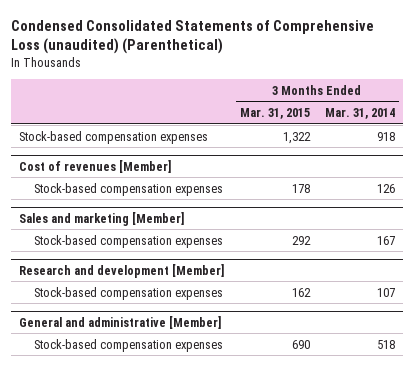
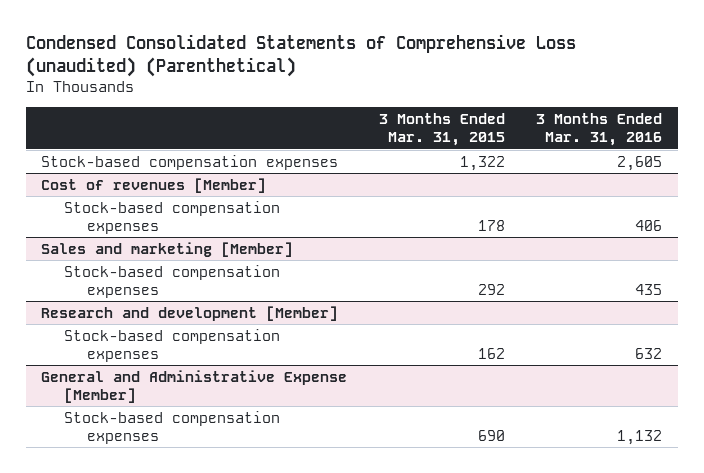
[325,108,396,120] Mar. 31, 2014 -> none
none -> [536,113,663,147] 3 Months Ended Mar. 31, 2016
[19,315,222,329] General and administrative [Member] -> [41,369,348,404] General and Administrative Expense [Member]

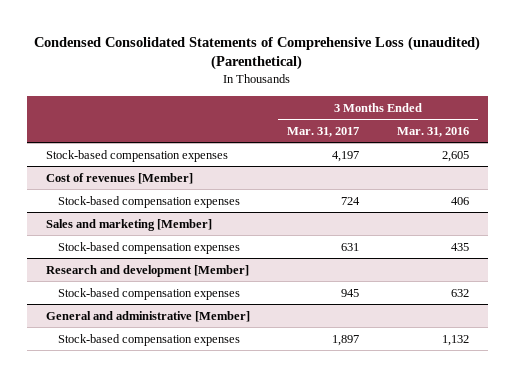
[378,113,505,147] 3 Months Ended Mar. 31, 2015 -> none
none -> [287,126,360,137] Mar. 31, 2017
[41,369,348,404] General and Administrative Expense [Member] -> [45,310,250,322] General and administrative [Member]

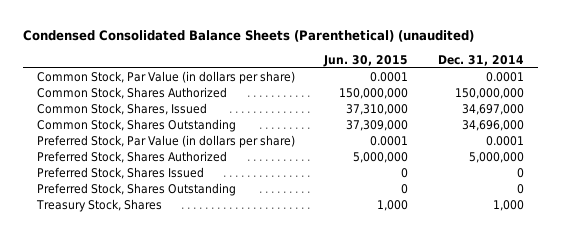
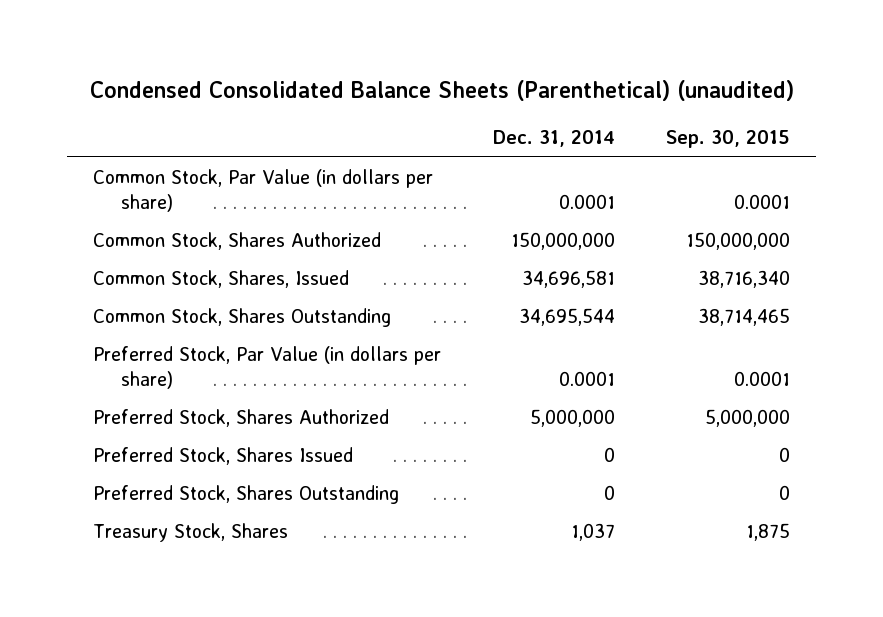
[323,54,409,67] Jun. 30, 2015 -> none
none -> [666,130,791,149] Sep. 30, 2015
[461,104,524,116] 34,697,000 -> [521,270,615,289] 34,696,581
[461,120,524,132] 34,696,000 -> [518,308,615,327] 34,695,544
[492,200,524,212] 1,000 -> [570,523,615,542] 1,037

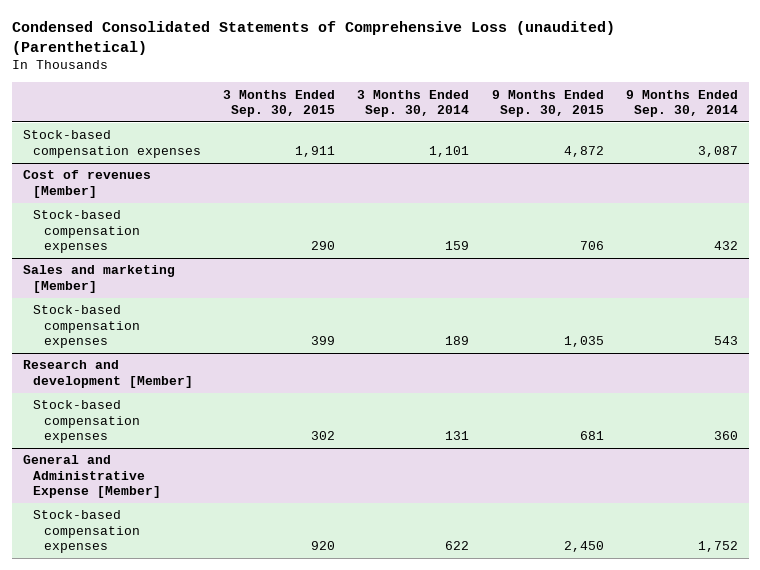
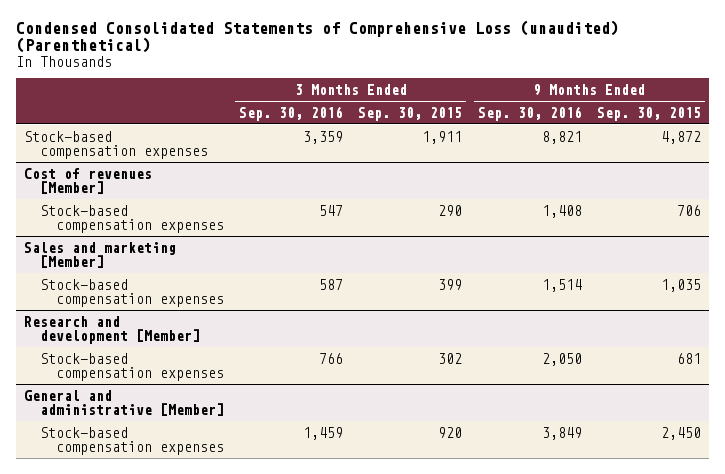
[357,89,470,117] 3 Months Ended Sep. 30, 2014 -> none
[625,89,738,117] 9 Months Ended Sep. 30, 2014 -> none
none -> [238,105,343,121] Sep. 30, 2016
none -> [477,105,582,121] Sep. 30, 2016
[22,455,162,499] General and Administrative Expense [Member] -> [23,389,224,416] General and administrative [Member]

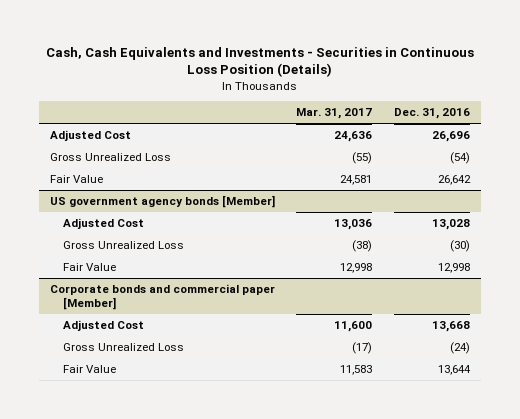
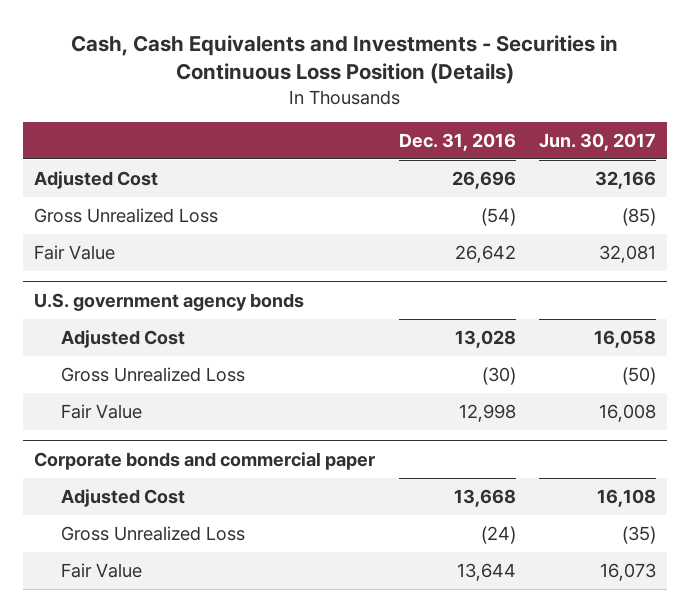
[296,108,373,120] Mar. 31, 2017 -> none
none -> [538,133,656,152] Jun. 30, 2017
[49,195,275,209] US government agency bonds [Member] -> [34,292,305,311] U.S. government agency bonds
[49,284,275,310] Corporate bonds and commercial paper [Member] -> [34,451,376,470] Corporate bonds and commercial paper

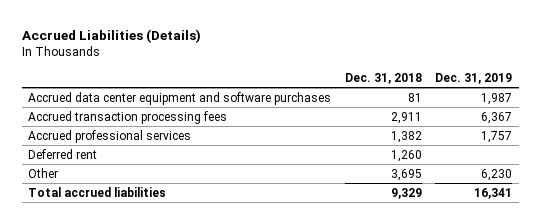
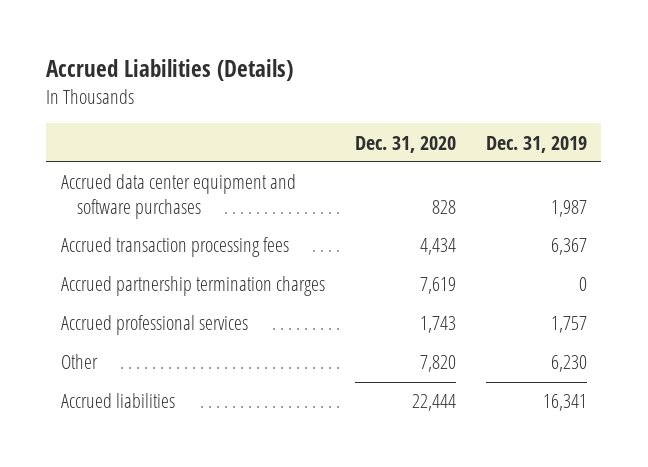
[344,72,422,84] Dec. 31, 2018 -> none
none -> [354,135,456,153] Dec. 31, 2020
none -> [61,276,326,297] Accrued partnership termination charges
[28,148,98,159] Deferred rent -> none
[28,186,167,197] Total accrued liabilities -> [61,393,176,409] Accrued liabilities

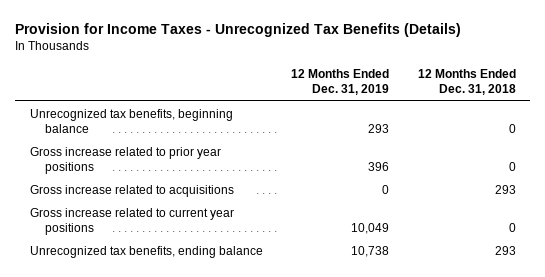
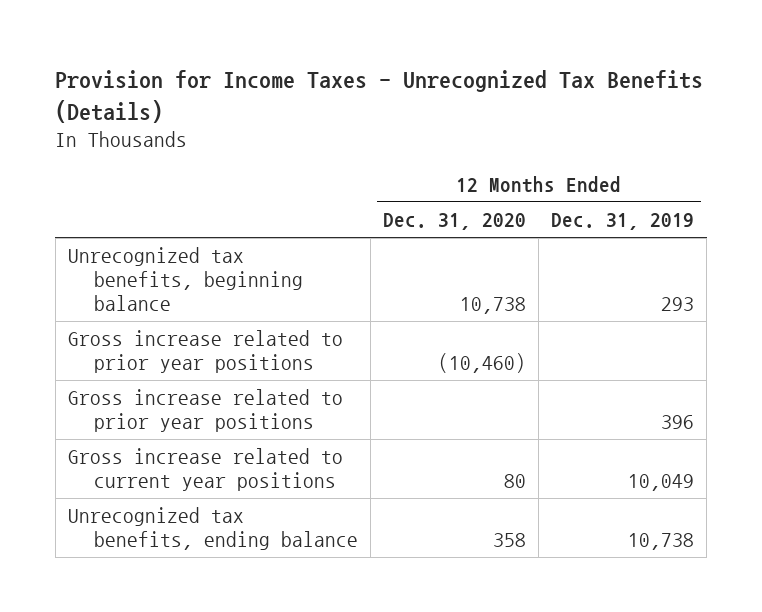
[417,69,516,96] 12 Months Ended Dec. 31, 2018 -> none
none -> [383,213,527,231] Dec. 31, 2020
none -> [67,330,343,374] Gross increase related to prior year positions
[29,184,234,197] Gross increase related to acquisitions -> none

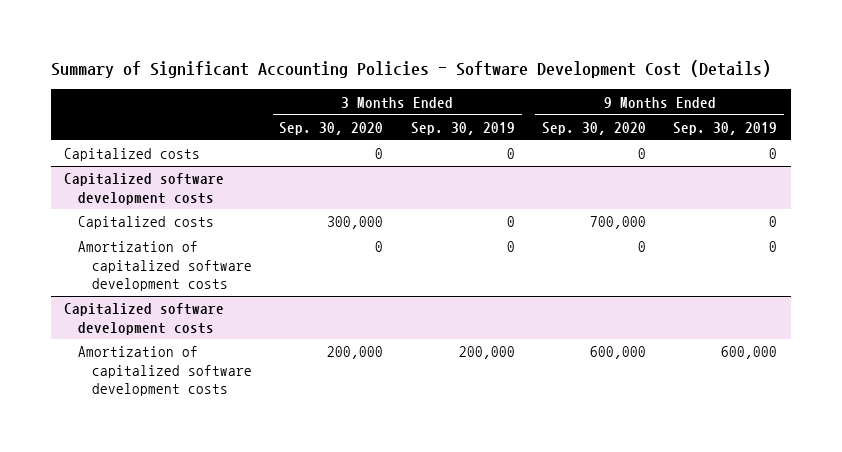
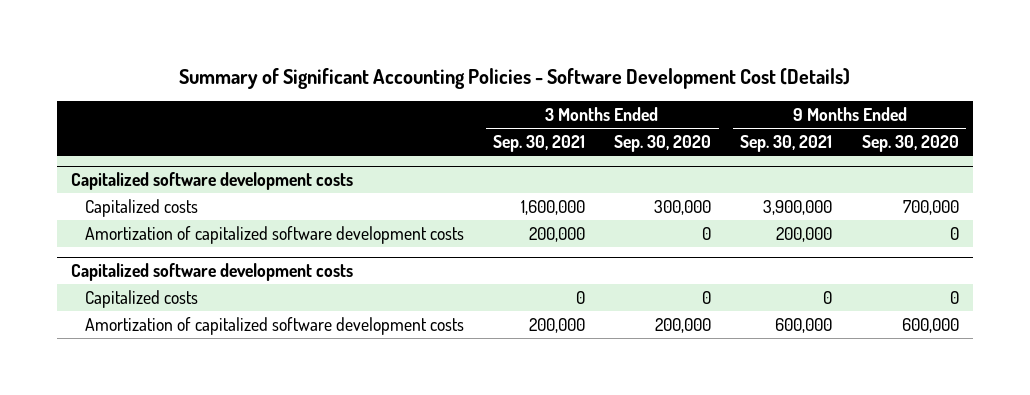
[410,121,515,135] Sep. 30, 2019 -> none
[673,121,778,135] Sep. 30, 2019 -> none
none -> [492,135,585,153] Sep. 30, 2021
none -> [740,135,833,153] Sep. 30, 2021
[64,148,201,162] Capitalized costs -> none
none -> [84,289,198,308] Capitalized costs

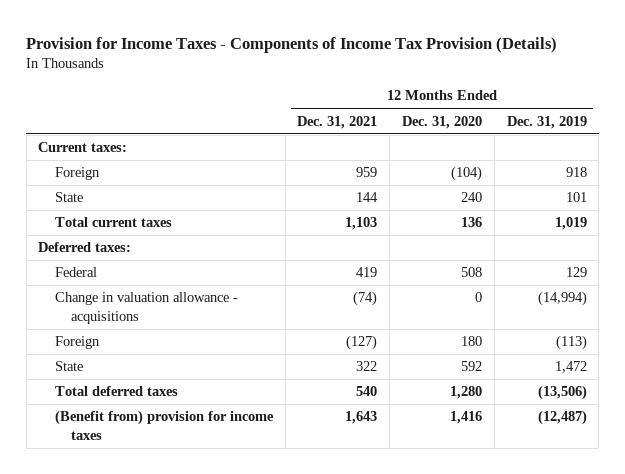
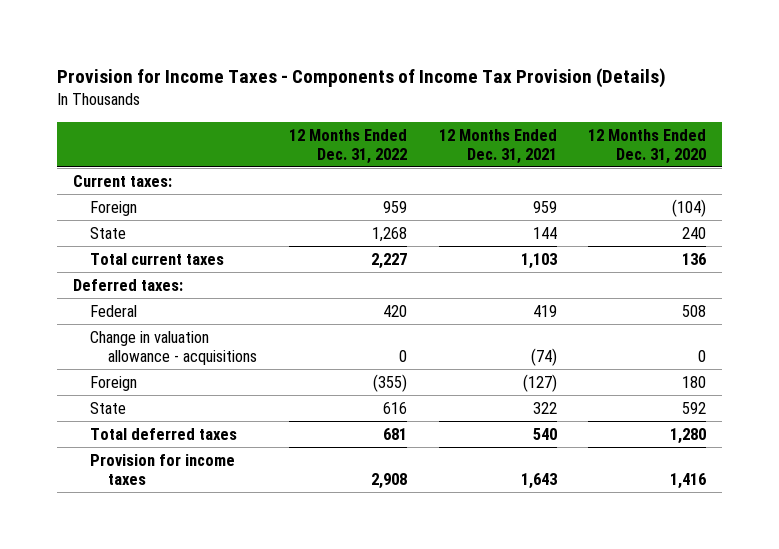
[506,115,587,129] Dec. 31, 2019 -> none
none -> [289,128,408,164] 12 Months Ended Dec. 31, 2022
[54,410,274,441] (Benefit from) provision for income taxes -> [90,453,236,486] Provision for income taxes

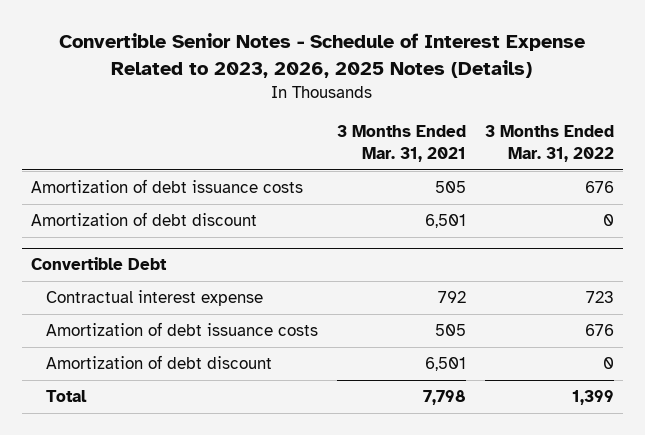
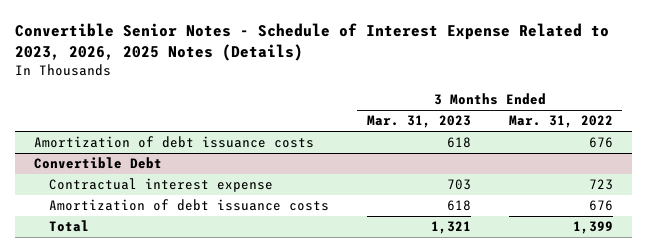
[336,125,466,163] 3 Months Ended Mar. 31, 2021 -> none
none -> [366,115,471,129] Mar. 31, 2023
[31,212,258,227] Amortization of debt discount -> none
[46,355,273,370] Amortization of debt discount -> none

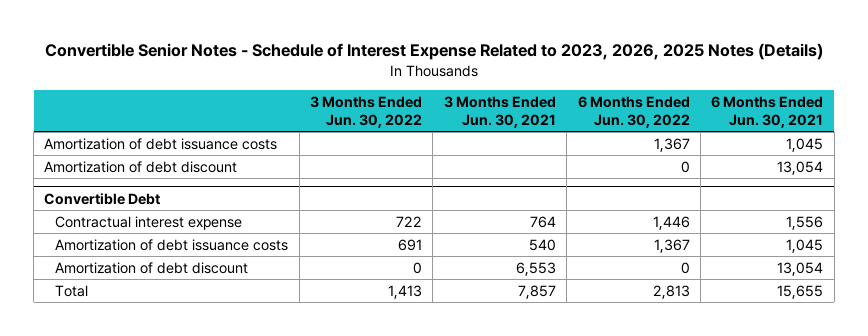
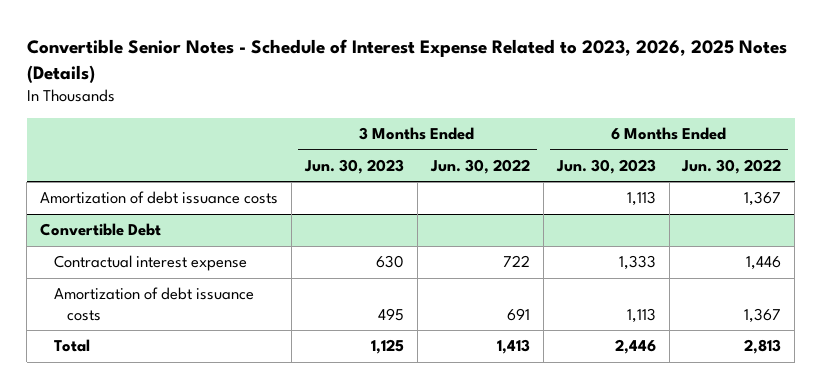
[443,95,556,128] 3 Months Ended Jun. 30, 2021 -> none
[711,95,824,128] 6 Months Ended Jun. 30, 2021 -> none
none -> [304,158,405,174] Jun. 30, 2023
none -> [555,158,656,174] Jun. 30, 2023
[44,160,238,173] Amortization of debt discount -> none
[55,261,249,274] Amortization of debt discount -> none

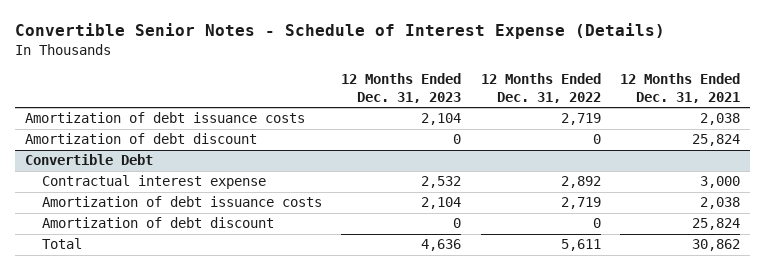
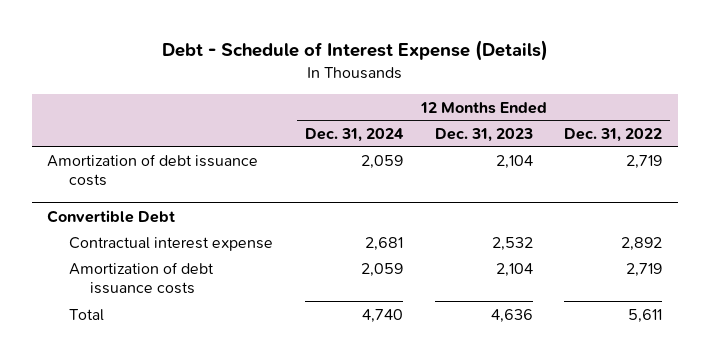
[14,23,665,40] Convertible Senior Notes - Schedule of Interest Expense (Details) -> [161,40,548,62] Debt - Schedule of Interest Expense (Details)
[620,73,741,103] 12 Months Ended Dec. 31, 2021 -> none
none -> [304,127,404,142] Dec. 31, 2024
[24,133,257,145] Amortization of debt discount -> none
[41,217,274,229] Amortization of debt discount -> none

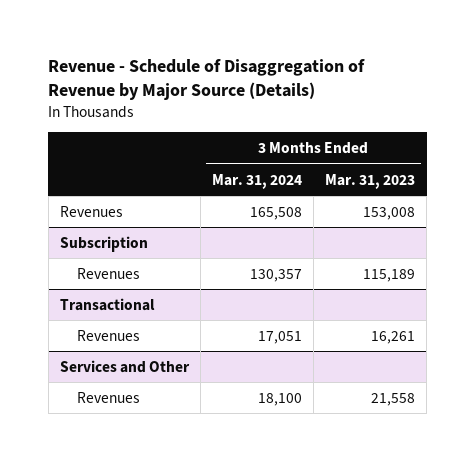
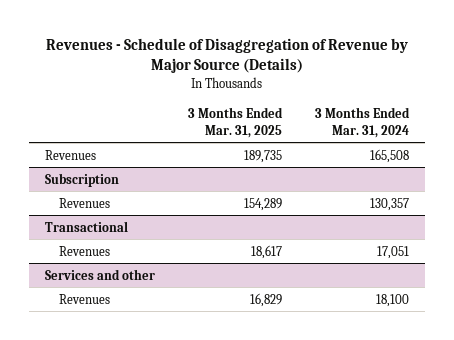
[48,59,366,101] Revenue - Schedule of Disaggregation of Revenue by Major Source (Details) -> [46,37,409,74] Revenues - Schedule of Disaggregation of Revenue by Major Source (Details)
[325,173,416,189] Mar. 31, 2023 -> none
none -> [188,106,284,138] 3 Months Ended Mar. 31, 2025
[59,359,190,373] Services and Other -> [45,268,156,280] Services and other

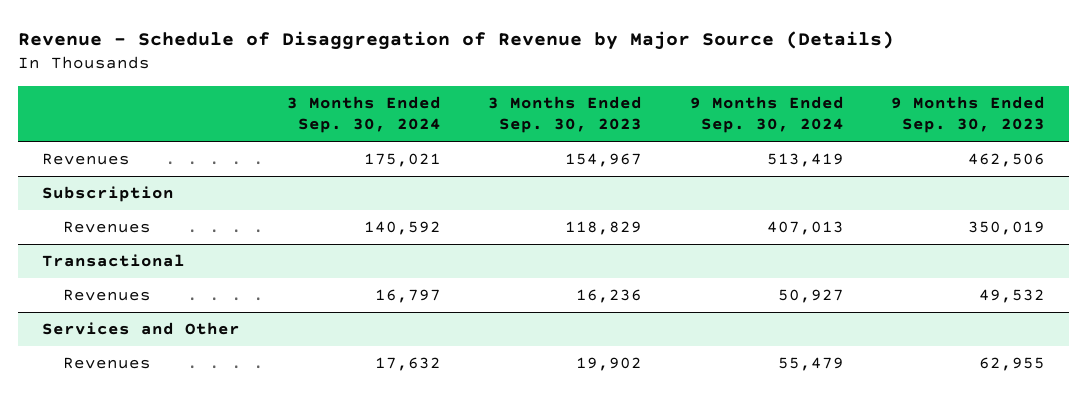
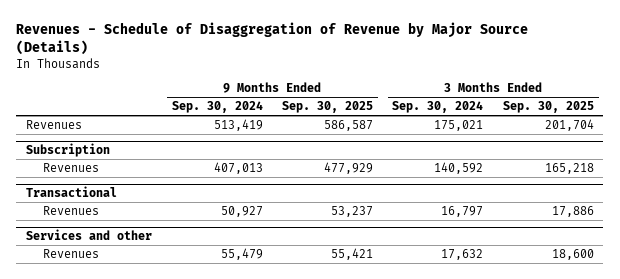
[18,31,895,51] Revenue - Schedule of Disaggregation of Revenue by Major Source (Details) -> [16,22,529,56] Revenues - Schedule of Disaggregation of Revenue by Major Source (Details)
[488,95,643,134] 3 Months Ended Sep. 30, 2023 -> none
[890,95,1045,134] 9 Months Ended Sep. 30, 2023 -> none
none -> [281,101,373,114] Sep. 30, 2025
none -> [502,101,594,114] Sep. 30, 2025
[41,322,240,336] Services and Other -> [26,229,153,241] Services and other

